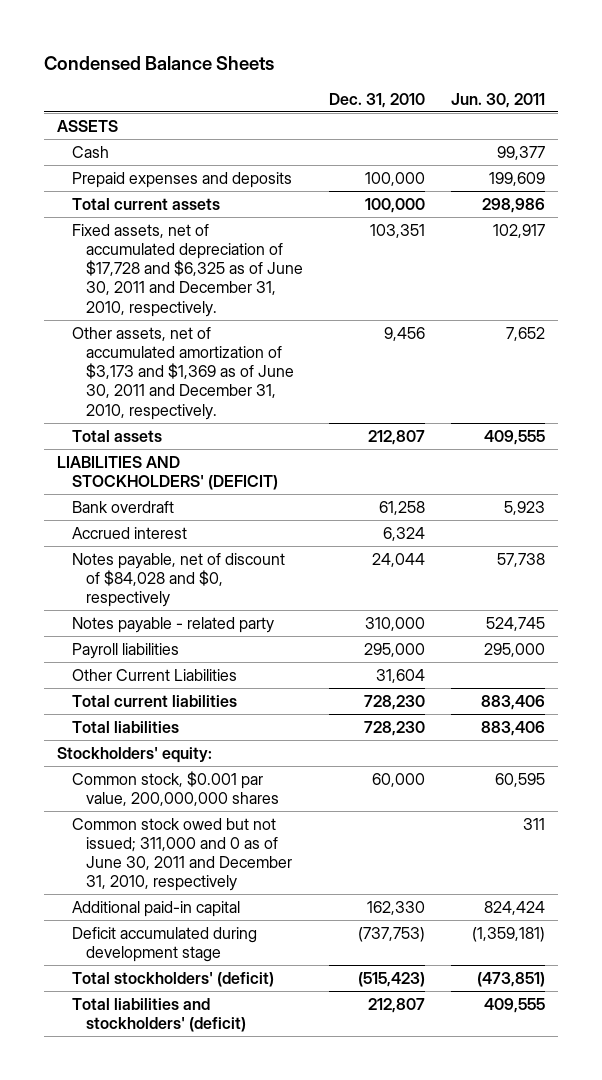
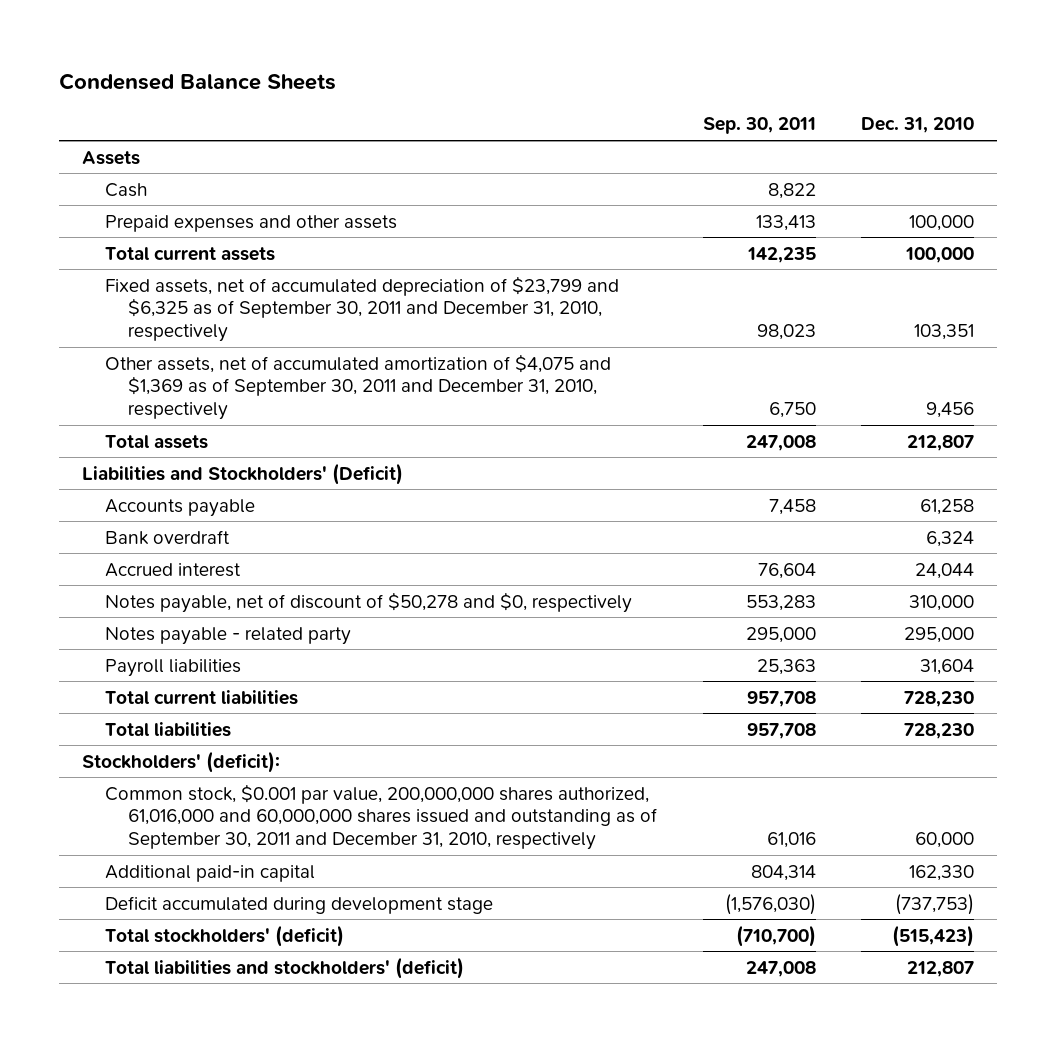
[450,92,545,108] Jun. 30, 2011 -> none
none -> [702,117,816,135] Sep. 30, 2011
[57,119,119,132] ASSETS -> [81,150,140,165] Assets
[71,171,292,188] Prepaid expenses and deposits -> [104,214,397,232] Prepaid expenses and other assets
[71,223,304,317] Fixed assets, net of accumulated depreciation of $17,728 and $6,325 as of June 30, 2011 and December 31, 2010, respectively. -> [104,275,619,342] Fixed assets, net of accumulated depreciation of $23,799 and $6,325 as of September 30, 2011 and December 31, 2010, respectively
[71,326,295,420] Other assets, net of accumulated amortization of $3,173 and $1,369 as of June 30, 2011 and December 31, 2010, respectively. -> [104,353,611,420] Other assets, net of accumulated amortization of $4,075 and $1,369 as of September 30, 2011 and December 31, 2010, respectively
[71,668,237,681] Other Current Liabilities -> none
[57,455,278,491] LIABILITIES AND STOCKHOLDERS' (DEFICIT) -> [81,462,403,485] Liabilities and Stockholders' (Deficit)
none -> [104,498,255,517] Accounts payable
[378,500,425,515] 61,258 -> [926,530,975,547] 6,324
[382,526,425,541] 6,324 -> [915,562,975,579] 24,044
[71,552,285,608] Notes payable, net of discount of $84,028 and $0, respectively -> [104,591,632,613] Notes payable, net of discount of $50,278 and $0, respectively
[371,552,425,567] 24,044 -> [909,594,975,611] 310,000
[364,616,425,631] 310,000 -> [904,626,975,643] 295,000
[363,642,425,657] 295,000 -> [920,658,975,675] 31,604
[71,817,293,892] Common stock owed but not issued; 311,000 and 0 as of June 30, 2011 and December 31, 2010, respectively -> none
[57,746,213,763] Stockholders' equity: -> [81,750,280,773] Stockholders' (deficit):
[71,770,280,807] Common stock, $0.001 par value, 200,000,000 shares -> [104,783,657,850] Common stock, $0.001 par value, 200,000,000 shares authorized, 61,016,000 and 60,000,000 shares issued and outstanding as of September 30, 2011 and December 31, 2010, respectively

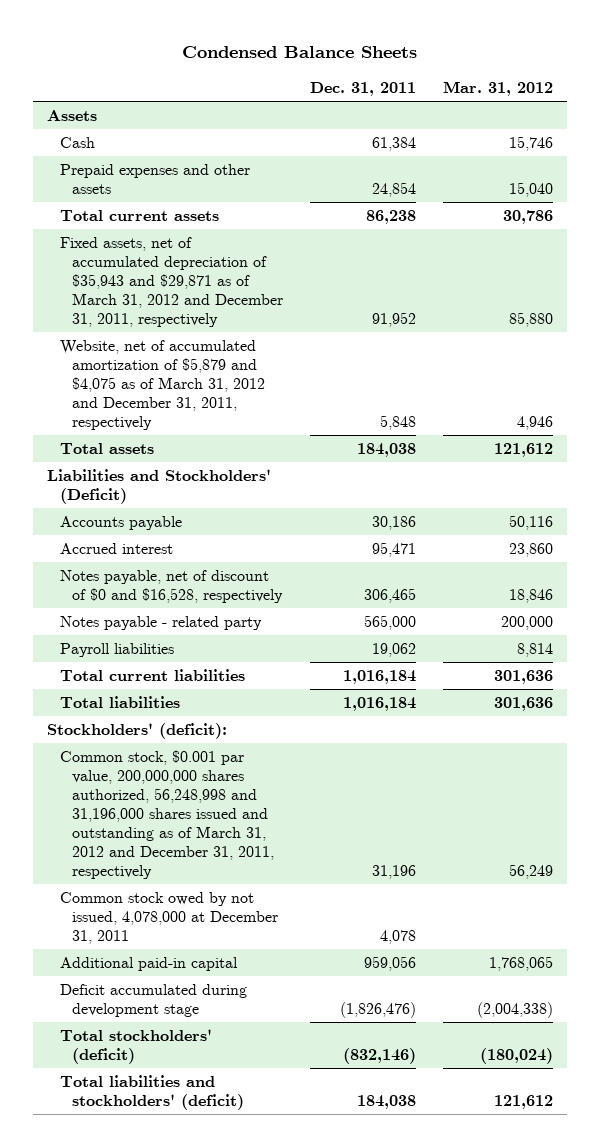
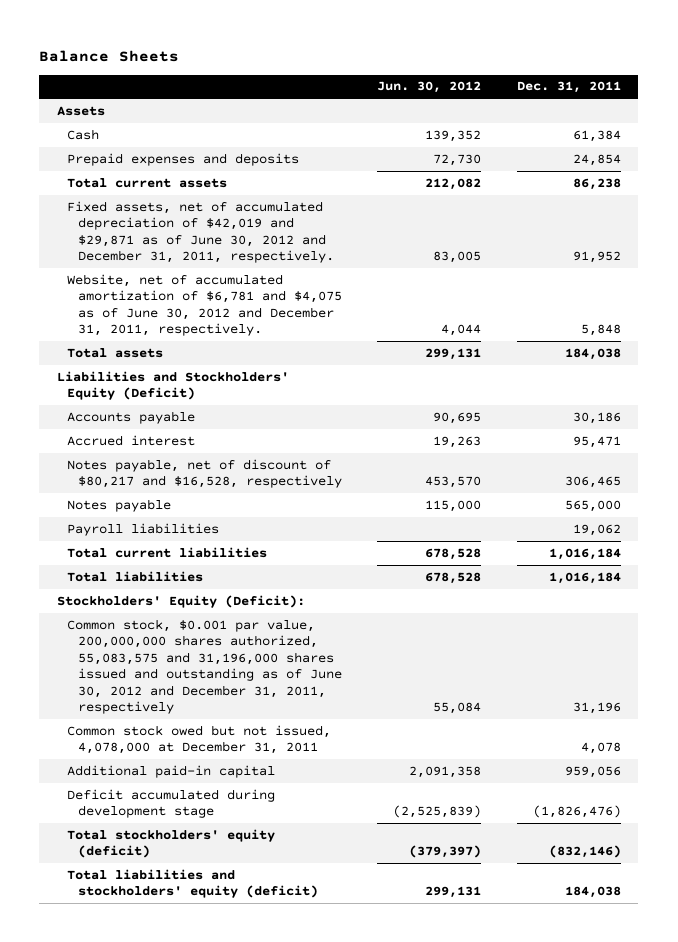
[182,45,418,58] Condensed Balance Sheets -> [39,49,180,62] Balance Sheets
[443,80,554,96] Mar. 31, 2012 -> none
none -> [377,81,482,94] Jun. 30, 2012
[59,164,250,195] Prepaid expenses and other assets -> [67,152,300,166] Prepaid expenses and deposits
[59,237,284,328] Fixed assets, net of accumulated depreciation of $35,943 and $29,871 as of March 31, 2012 and December 31, 2011, respectively -> [67,200,334,264] Fixed assets, net of accumulated depreciation of $42,019 and $29,871 as of June 30, 2012 and December 31, 2011, respectively.
[59,340,266,431] Website, net of accumulated amortization of $5,879 and $4,075 as of March 31, 2012 and December 31, 2011, respectively -> [67,273,342,337] Website, net of accumulated amortization of $6,781 and $4,075 as of June 30, 2012 and December 31, 2011, respectively.
[46,469,271,505] Liabilities and Stockholders' (Deficit) -> [56,370,289,401] Liabilities and Stockholders' Equity (Deficit)
[59,570,284,604] Notes payable, net of discount of $0 and $16,528, respectively -> [67,458,342,489] Notes payable, net of discount of $80,217 and $16,528, respectively
[59,616,262,631] Notes payable - related party -> [67,498,172,512] Notes payable
[46,723,227,740] Stockholders' (deficit): -> [56,594,305,608] Stockholders' Equity (Deficit):
[59,750,275,880] Common stock, $0.001 par value, 200,000,000 shares authorized, 56,248,998 and 31,196,000 shares issued and outstanding as of March 31, 2012 and December 31, 2011, respectively -> [67,618,342,715] Common stock, $0.001 par value, 200,000,000 shares authorized, 55,083,575 and 31,196,000 shares issued and outstanding as of June 30, 2012 and December 31, 2011, respectively
[59,892,279,945] Common stock owed by not issued, 4,078,000 at December 31, 2011 -> [67,724,332,755] Common stock owed but not issued, 4,078,000 at December 31, 2011
[59,1029,212,1065] Total stockholders' (deficit) -> [67,828,276,859] Total stockholders' equity (deficit)
[59,1075,245,1111] Total liabilities and stockholders' (deficit) -> [67,868,318,899] Total liabilities and stockholders' equity (deficit)

